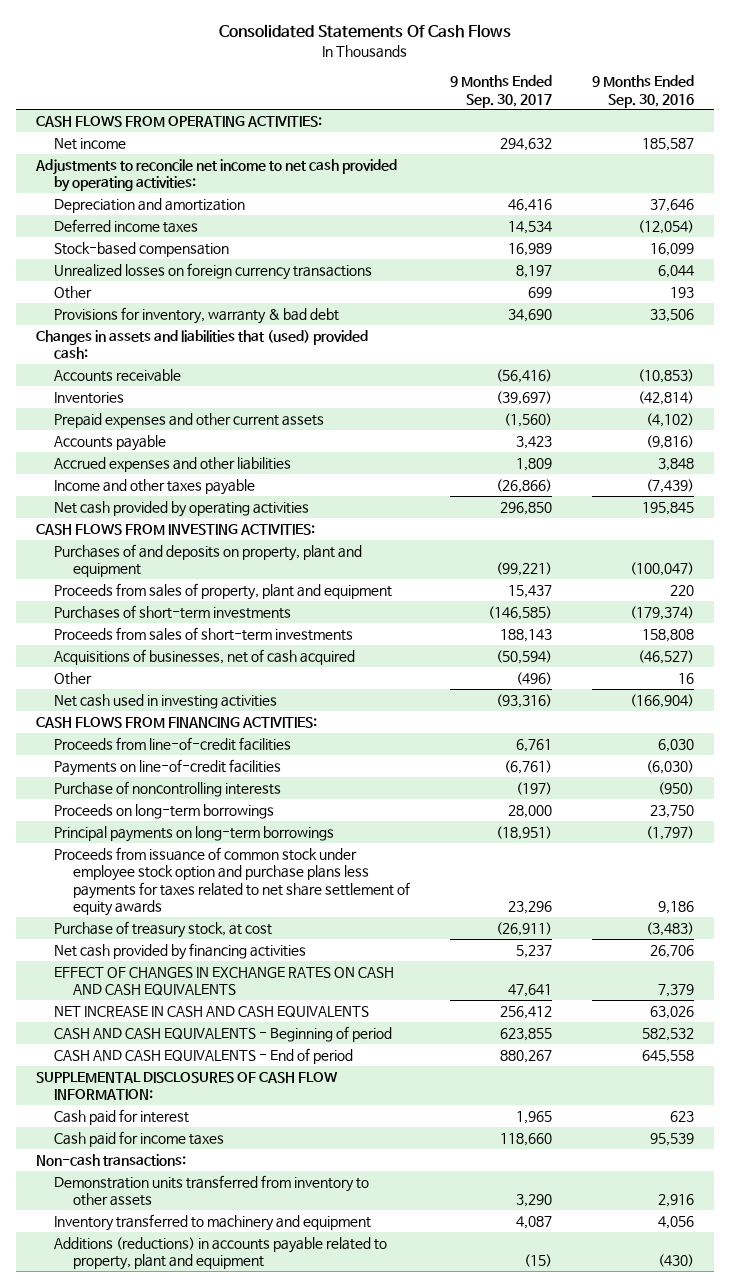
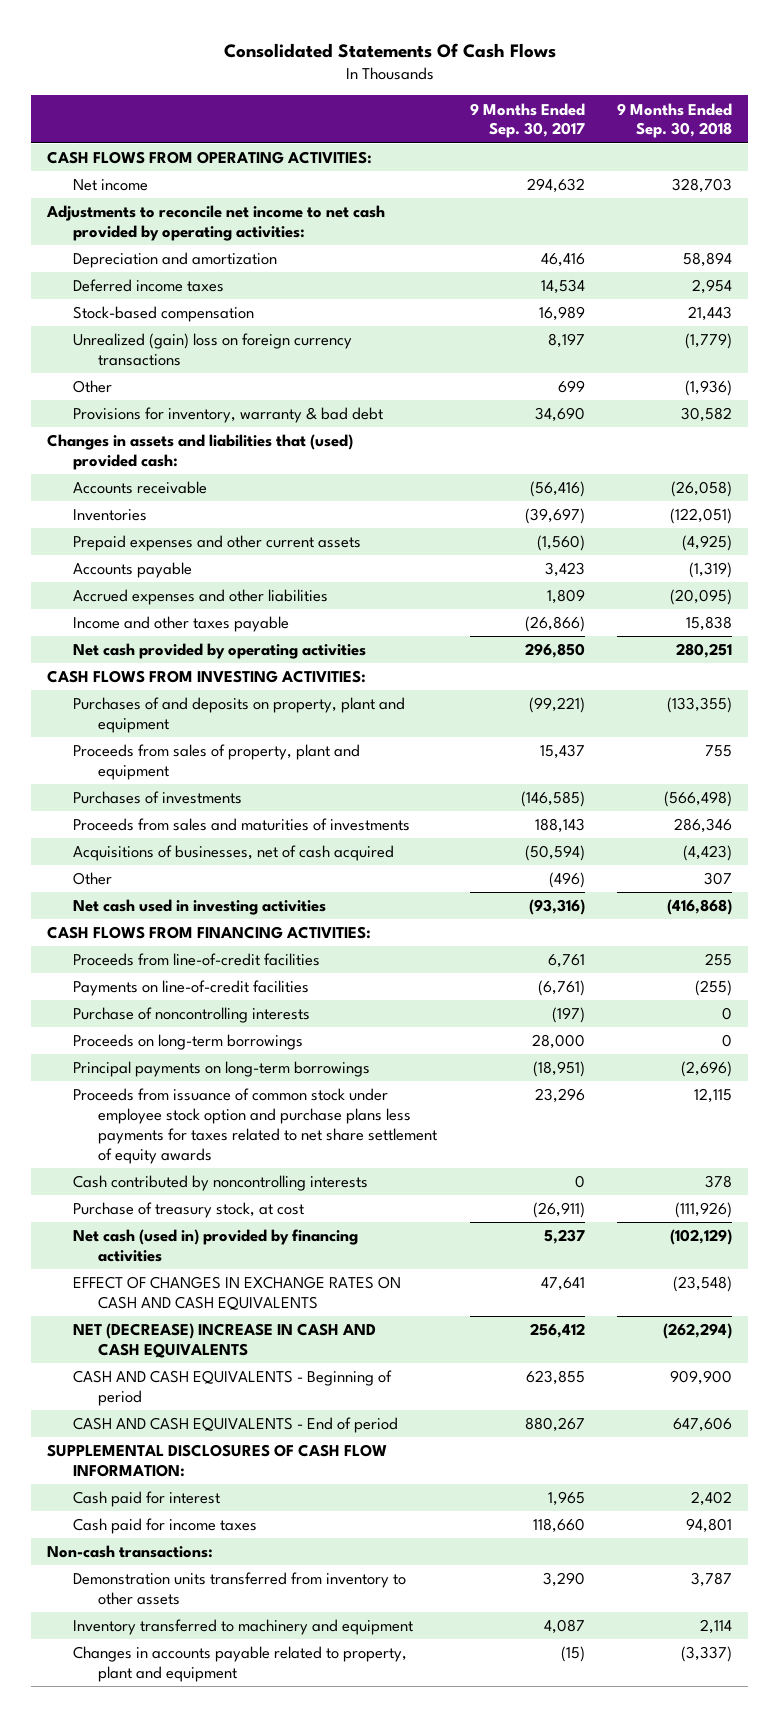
[591,75,694,108] 9 Months Ended Sep. 30, 2016 -> none
none -> [617,102,733,139] 9 Months Ended Sep. 30, 2018
[54,262,373,280] Unrealized losses on foreign currency transactions -> [72,333,352,366] Unrealized (gain) loss on foreign currency transactions
[54,604,292,619] Purchases of short-term investments -> [72,791,242,805] Purchases of investments
[54,626,354,641] Proceeds from sales of short-term investments -> [72,818,410,832] Proceeds from sales and maturities of investments
none -> [72,1175,368,1192] Cash contributed by noncontrolling interests
[54,942,307,960] Net cash provided by financing activities -> [72,1229,358,1262] Net cash (used in) provided by financing activities
[54,1005,370,1018] NET INCREASE IN CASH AND CASH EQUIVALENTS -> [72,1323,376,1358] NET (DECREASE) INCREASE IN CASH AND CASH EQUIVALENTS
[54,1236,388,1271] Additions (reductions) in accounts payable related to property, plant and equipment -> [72,1646,407,1682] Changes in accounts payable related to property, plant and equipment

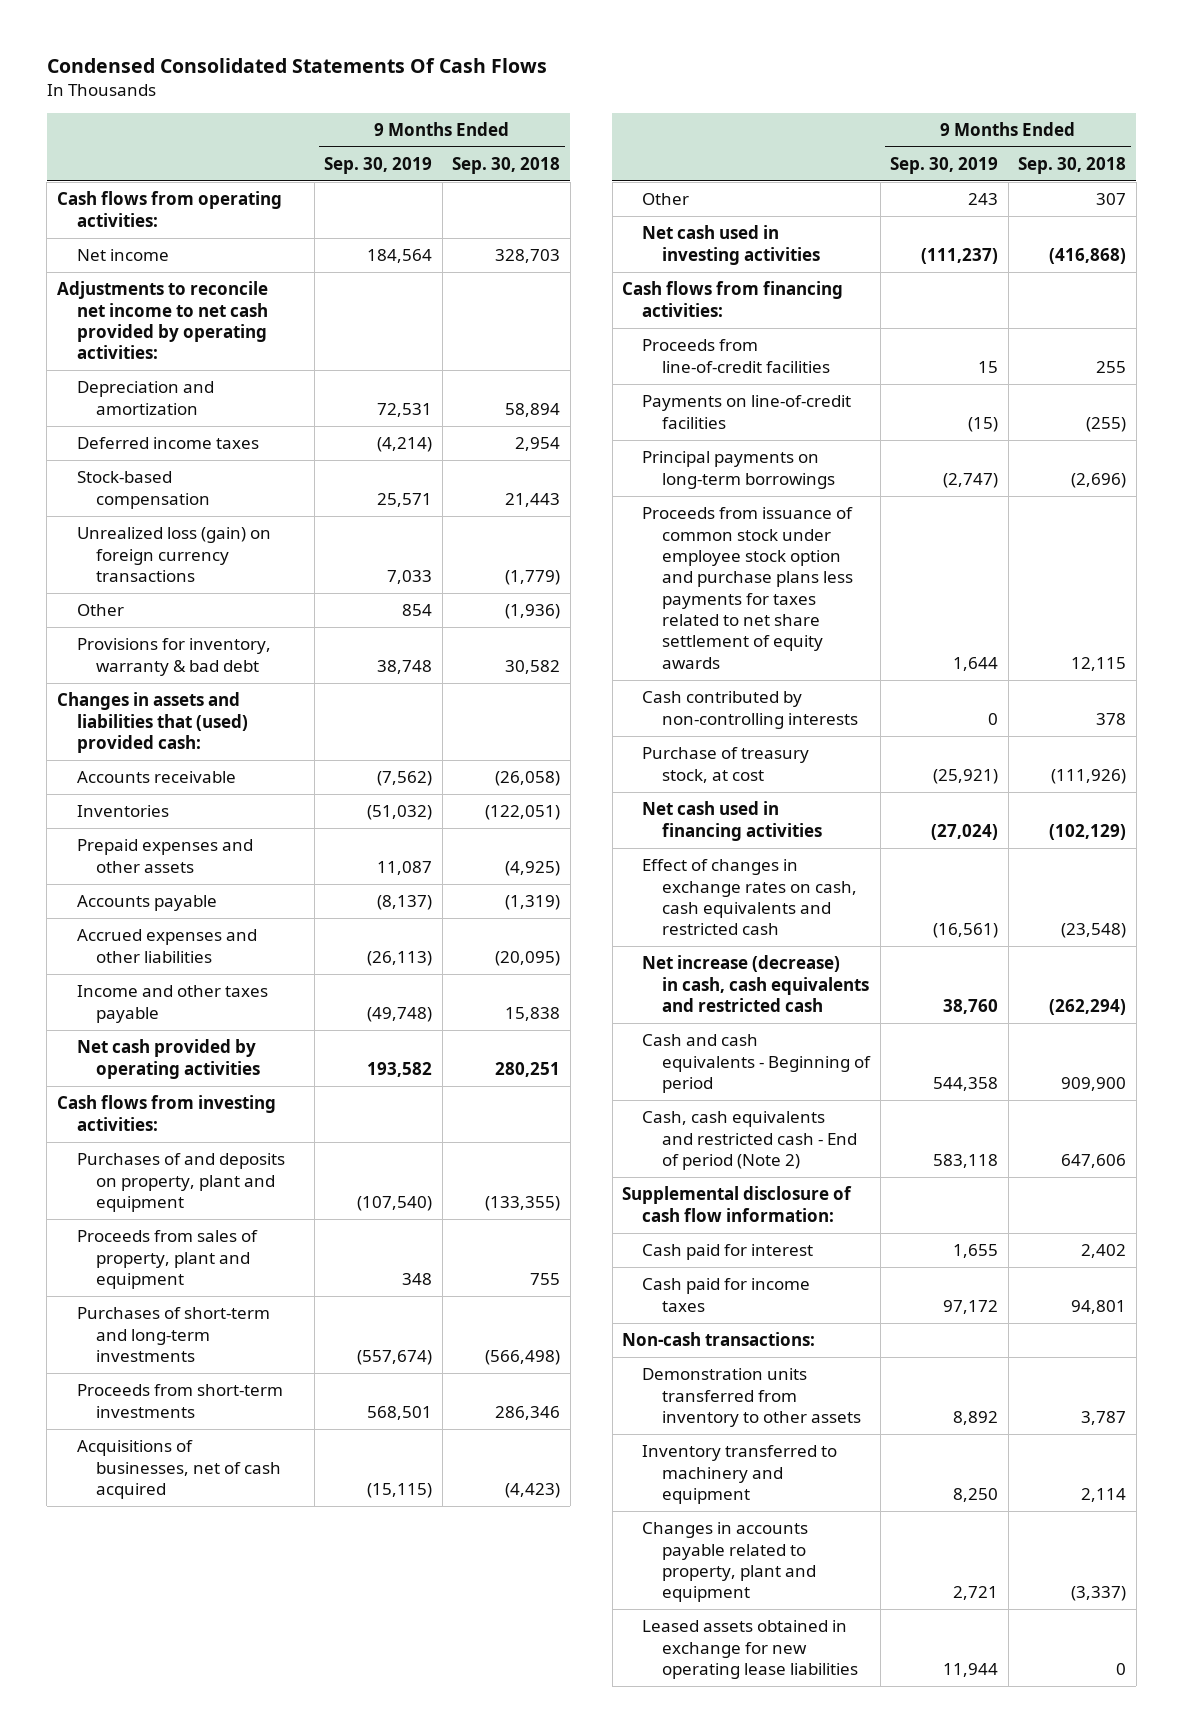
[223,42,556,58] Consolidated Statements Of Cash Flows -> [46,57,547,73] Condensed Consolidated Statements Of Cash Flows
[469,102,585,139] 9 Months Ended Sep. 30, 2017 -> none
none -> [324,156,433,174] Sep. 30, 2019
[46,151,372,165] CASH FLOWS FROM OPERATING ACTIVITIES: -> [56,191,282,227] Cash flows from operating activities:
[72,333,352,366] Unrealized (gain) loss on foreign currency transactions -> [76,527,271,582] Unrealized loss (gain) on foreign currency transactions
[72,535,361,552] Prepaid expenses and other current assets -> [76,839,253,873] Prepaid expenses and other assets
[46,670,366,684] CASH FLOWS FROM INVESTING ACTIVITIES: -> [56,1095,276,1131] Cash flows from investing activities:
[72,791,242,805] Purchases of investments -> [76,1307,270,1362] Purchases of short-term and long-term investments
[72,818,410,832] Proceeds from sales and maturities of investments -> [76,1384,283,1418] Proceeds from short-term investments
[46,926,371,940] CASH FLOWS FROM FINANCING ACTIVITIES: -> [622,281,844,317] Cash flows from financing activities:
[72,1007,310,1024] Purchase of noncontrolling interests -> none
[72,1034,303,1051] Proceeds on long-term borrowings -> none
[72,1175,368,1192] Cash contributed by noncontrolling interests -> [642,691,859,729] Cash contributed by non-controlling interests
[72,1229,358,1262] Net cash (used in) provided by financing activities -> [642,801,823,841] Net cash used in financing activities
[72,1276,401,1310] EFFECT OF CHANGES IN EXCHANGE RATES ON CASH AND CASH EQUIVALENTS -> [642,859,858,936] Effect of changes in exchange rates on cash, cash equivalents and restricted cash
[72,1323,376,1358] NET (DECREASE) INCREASE IN CASH AND CASH EQUIVALENTS -> [642,955,870,1012] Net increase (decrease) in cash, cash equivalents and restricted cash
[72,1370,392,1406] CASH AND CASH EQUIVALENTS - Beginning of period -> [642,1034,872,1093] Cash and cash equivalents - Beginning of period
[72,1417,398,1434] CASH AND CASH EQUIVALENTS - End of period -> [642,1111,858,1170] Cash, cash equivalents and restricted cash - End of period (Note 2)
[46,1444,387,1477] SUPPLEMENTAL DISCLOSURES OF CASH FLOW INFORMATION: -> [622,1186,853,1222] Supplemental disclosure of cash flow information:
none -> [642,1620,859,1679] Leased assets obtained in exchange for new operating lease liabilities

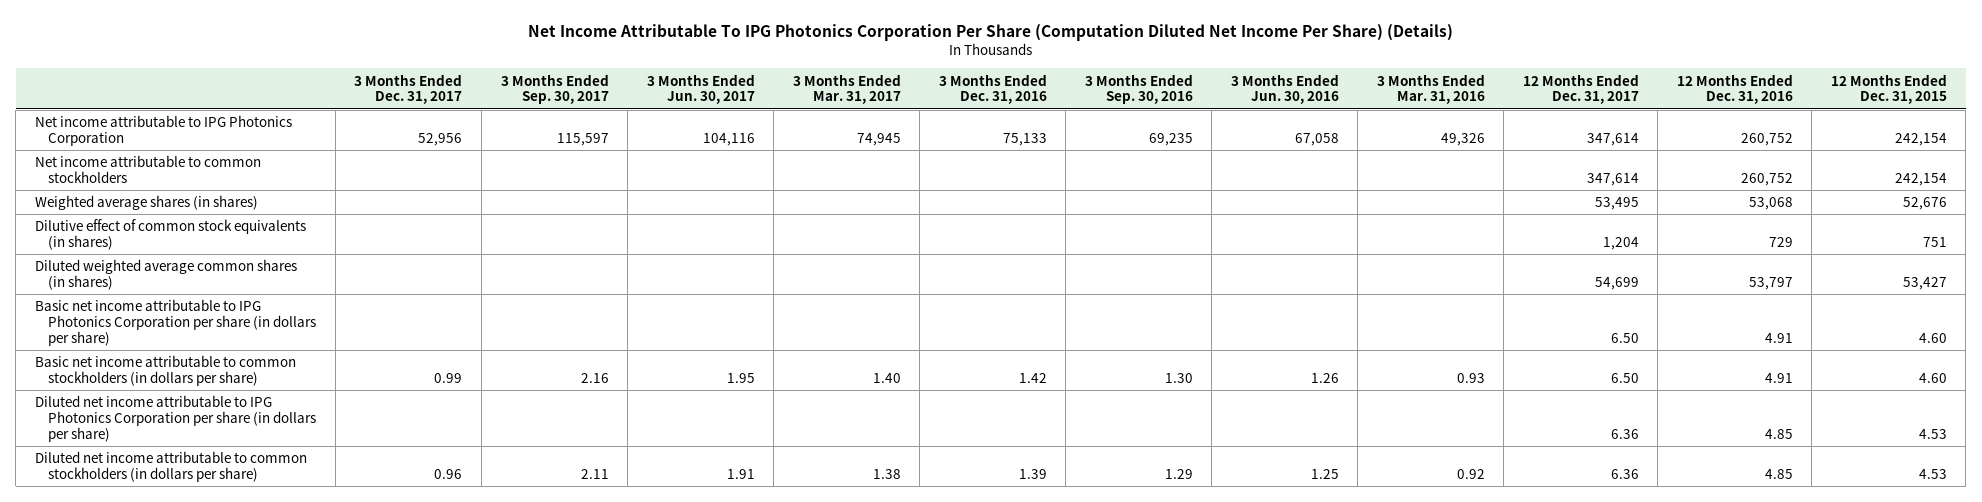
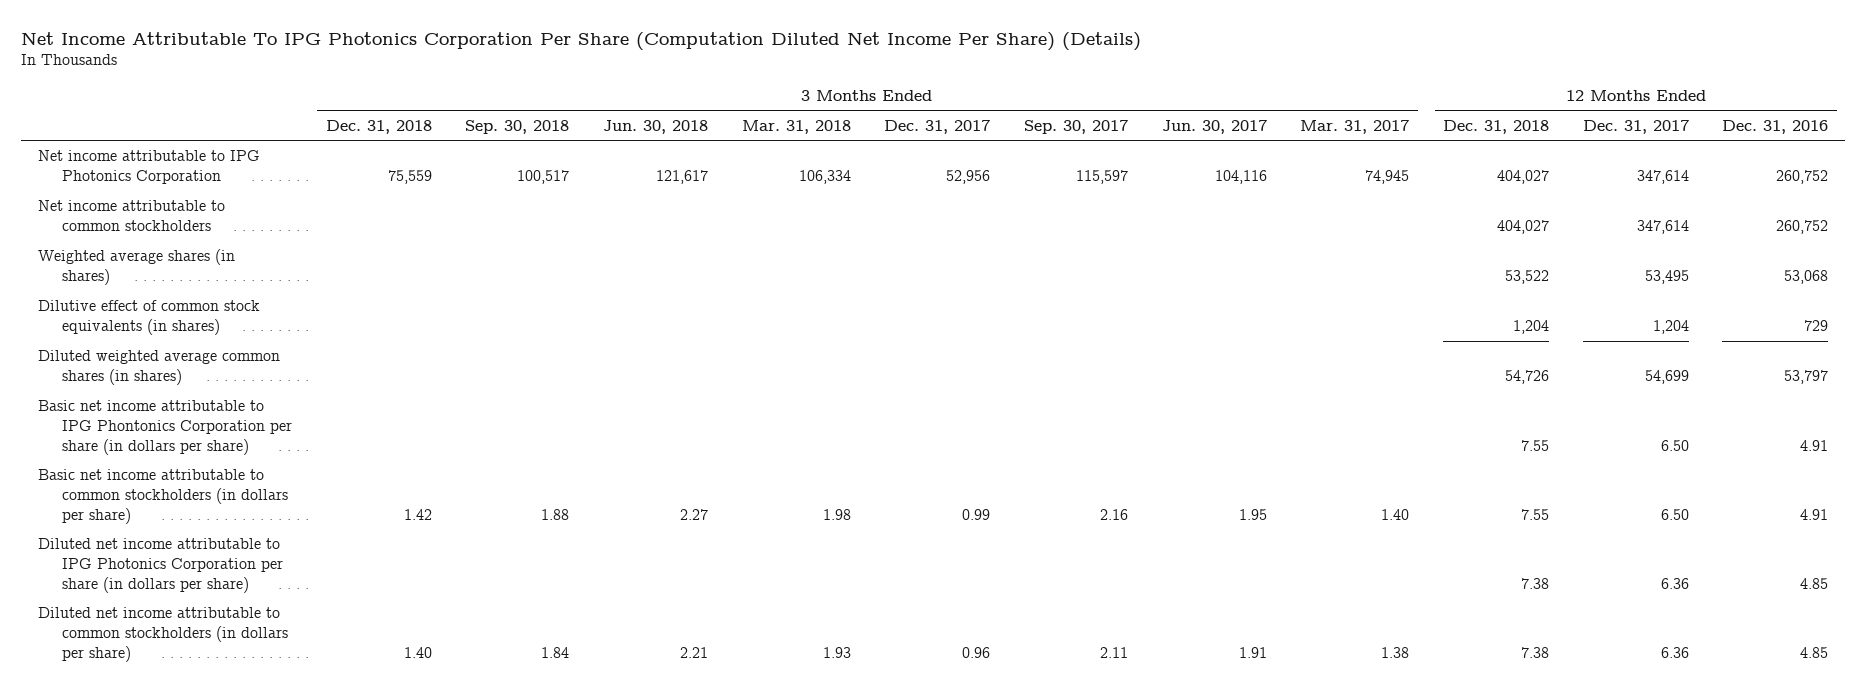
[938,73,1047,105] 3 Months Ended Dec. 31, 2016 -> none
[1084,73,1193,105] 3 Months Ended Sep. 30, 2016 -> none
[1230,73,1339,105] 3 Months Ended Jun. 30, 2016 -> none
[1376,73,1485,105] 3 Months Ended Mar. 31, 2016 -> none
[1830,73,1947,105] 12 Months Ended Dec. 31, 2015 -> none
none -> [325,119,432,134] Dec. 31, 2018
none -> [465,119,570,134] Sep. 30, 2018
none -> [602,119,708,134] Jun. 30, 2018
none -> [741,119,851,134] Mar. 31, 2018
none -> [1442,119,1549,134] Dec. 31, 2018
[34,299,317,346] Basic net income attributable to IPG Photonics Corporation per share (in dollars per share) -> [37,400,292,455] Basic net income attributable to IPG Phontonics Corporation per share (in dollars per share)

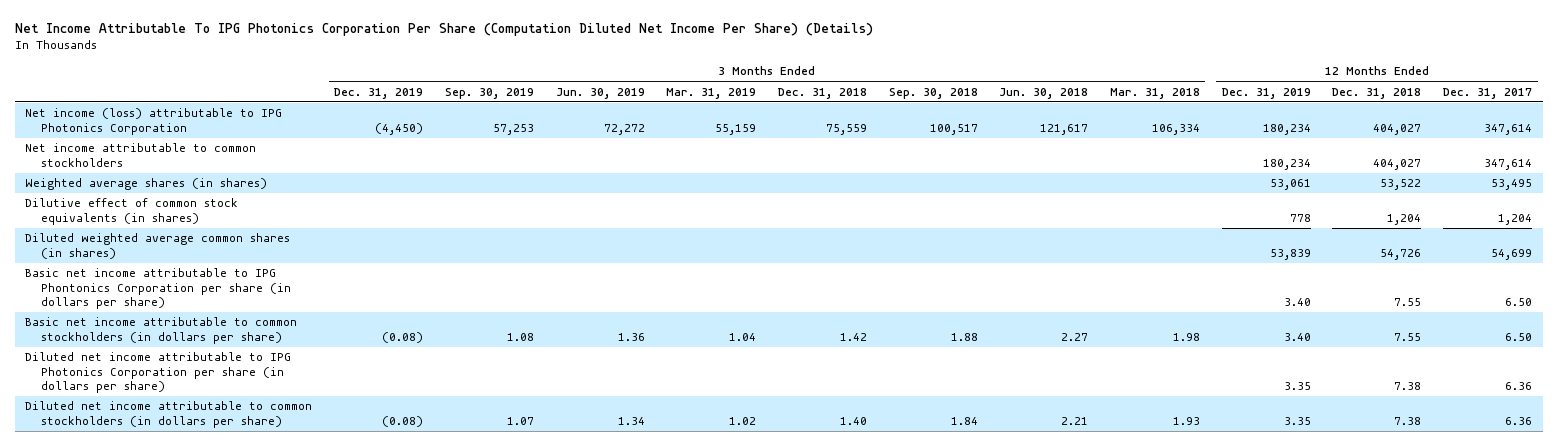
[884,119,991,134] Dec. 31, 2017 -> none
[1023,119,1128,134] Sep. 30, 2017 -> none
[1161,119,1267,134] Jun. 30, 2017 -> none
[1300,119,1410,134] Mar. 31, 2017 -> none
[1722,119,1829,134] Dec. 31, 2016 -> none
none -> [334,87,424,99] Dec. 31, 2019
none -> [444,87,534,99] Sep. 30, 2019
none -> [555,87,645,99] Jun. 30, 2019
none -> [666,87,757,99] Mar. 31, 2019
none -> [1221,87,1311,99] Dec. 31, 2019
[37,150,260,185] Net income attributable to IPG Photonics Corporation -> [25,108,283,135] Net income (loss) attributable to IPG Photonics Corporation

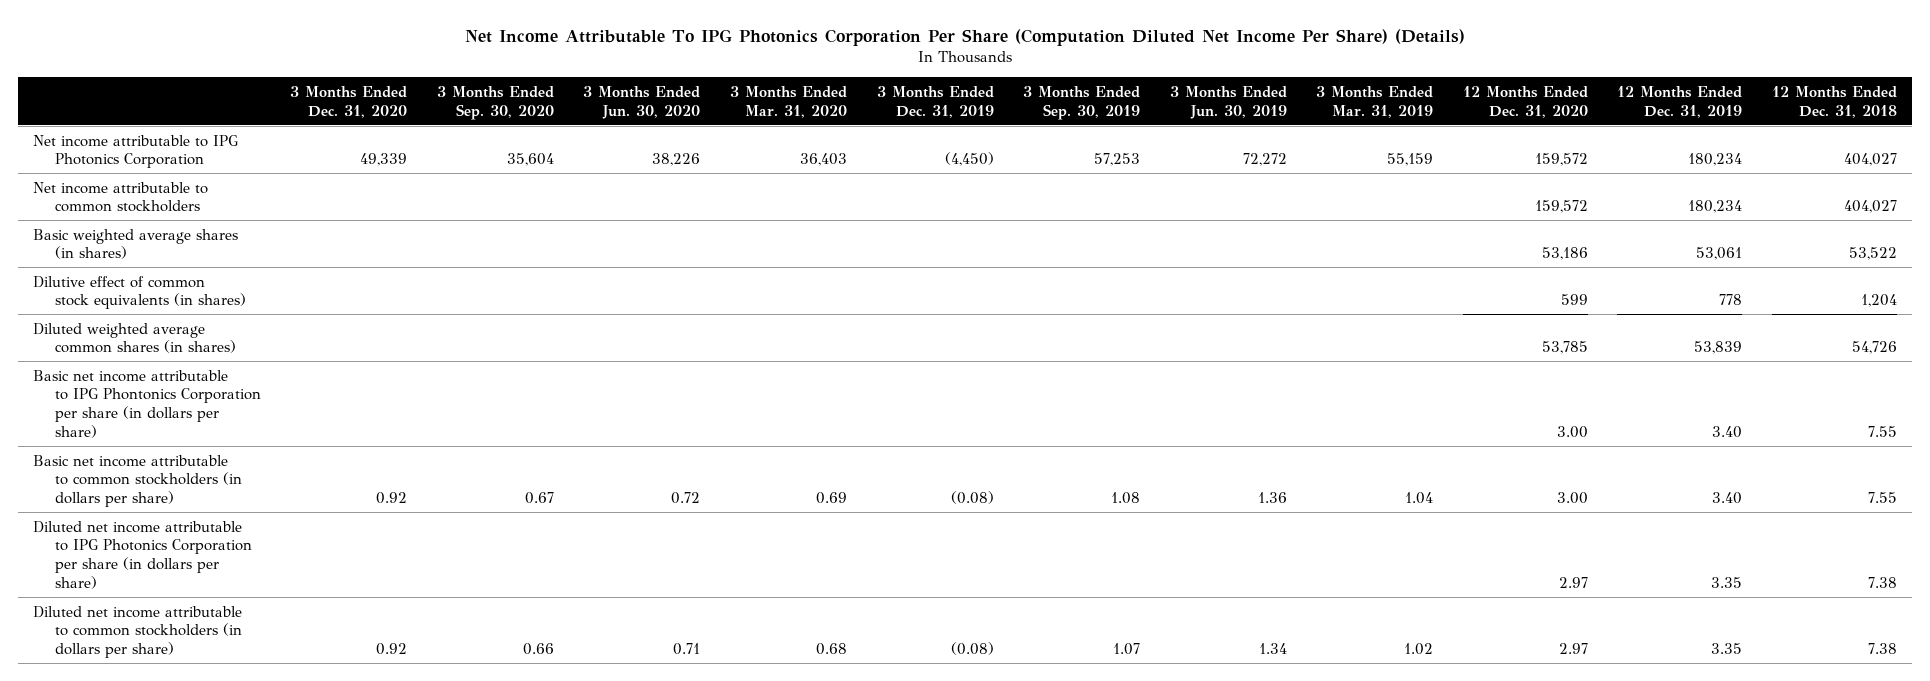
[777,87,867,99] Dec. 31, 2018 -> none
[888,87,978,99] Sep. 30, 2018 -> none
[999,87,1089,99] Jun. 30, 2018 -> none
[1110,87,1201,99] Mar. 31, 2018 -> none
[1443,87,1533,99] Dec. 31, 2017 -> none
none -> [290,85,408,118] 3 Months Ended Dec. 31, 2020
none -> [436,85,554,120] 3 Months Ended Sep. 30, 2020
none -> [583,85,701,119] 3 Months Ended Jun. 30, 2020
none -> [729,85,847,118] 3 Months Ended Mar. 31, 2020
none -> [1462,85,1588,118] 12 Months Ended Dec. 31, 2020
[25,108,283,135] Net income (loss) attributable to IPG Photonics Corporation -> [32,134,238,169] Net income attributable to IPG Photonics Corporation
[25,178,268,191] Weighted average shares (in shares) -> [32,228,238,260] Basic weighted average shares (in shares)

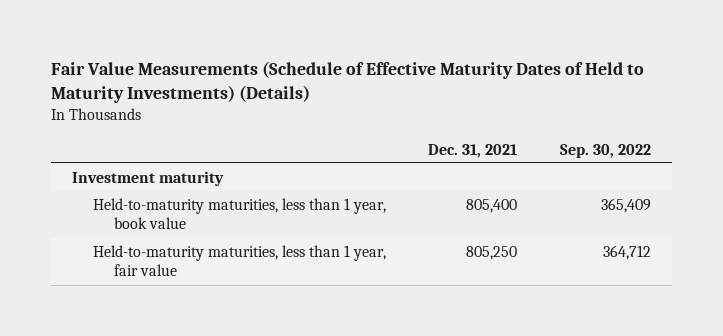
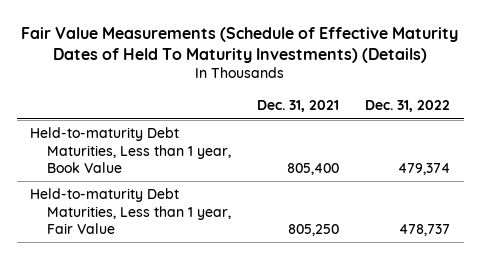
[50,60,644,103] Fair Value Measurements (Schedule of Effective Maturity Dates of Held to Maturity Investments) (Details) -> [21,26,459,63] Fair Value Measurements (Schedule of Effective Maturity Dates of Held To Maturity Investments) (Details)
[559,143,651,158] Sep. 30, 2022 -> none
none -> [365,100,451,113] Dec. 31, 2022
[71,170,224,186] Investment maturity -> none
[92,197,386,230] Held-to-maturity maturities, less than 1 year, book value -> [30,127,231,173] Held-to-maturity Debt Maturities, Less than 1 year, Book Value
[92,244,386,277] Held-to-maturity maturities, less than 1 year, fair value -> [30,188,231,234] Held-to-maturity Debt Maturities, Less than 1 year, Fair Value

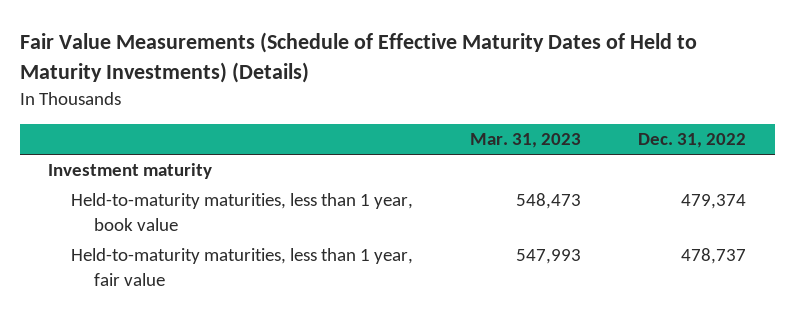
[21,26,459,63] Fair Value Measurements (Schedule of Effective Maturity Dates of Held To Maturity Investments) (Details) -> [19,32,697,84] Fair Value Measurements (Schedule of Effective Maturity Dates of Held to Maturity Investments) (Details)
[257,100,340,113] Dec. 31, 2021 -> none
none -> [470,133,582,149] Mar. 31, 2023
none -> [48,163,213,180] Investment maturity
[30,127,231,173] Held-to-maturity Debt Maturities, Less than 1 year, Book Value -> [71,193,414,231] Held-to-maturity maturities, less than 1 year, book value
[30,188,231,234] Held-to-maturity Debt Maturities, Less than 1 year, Fair Value -> [71,248,414,286] Held-to-maturity maturities, less than 1 year, fair value

